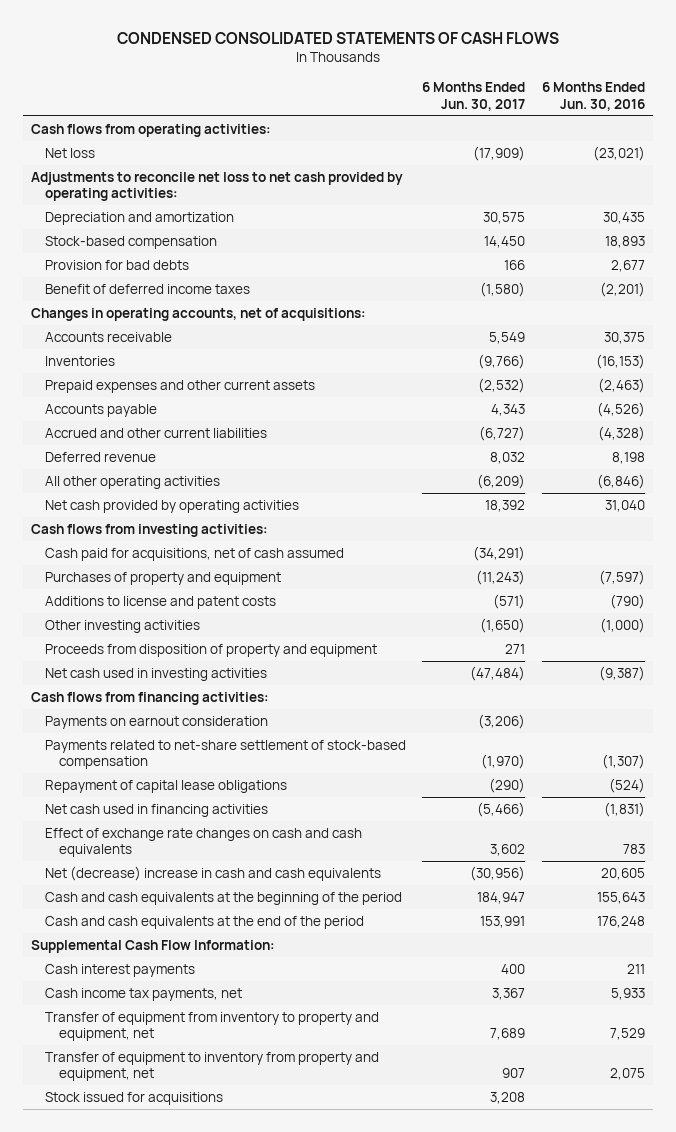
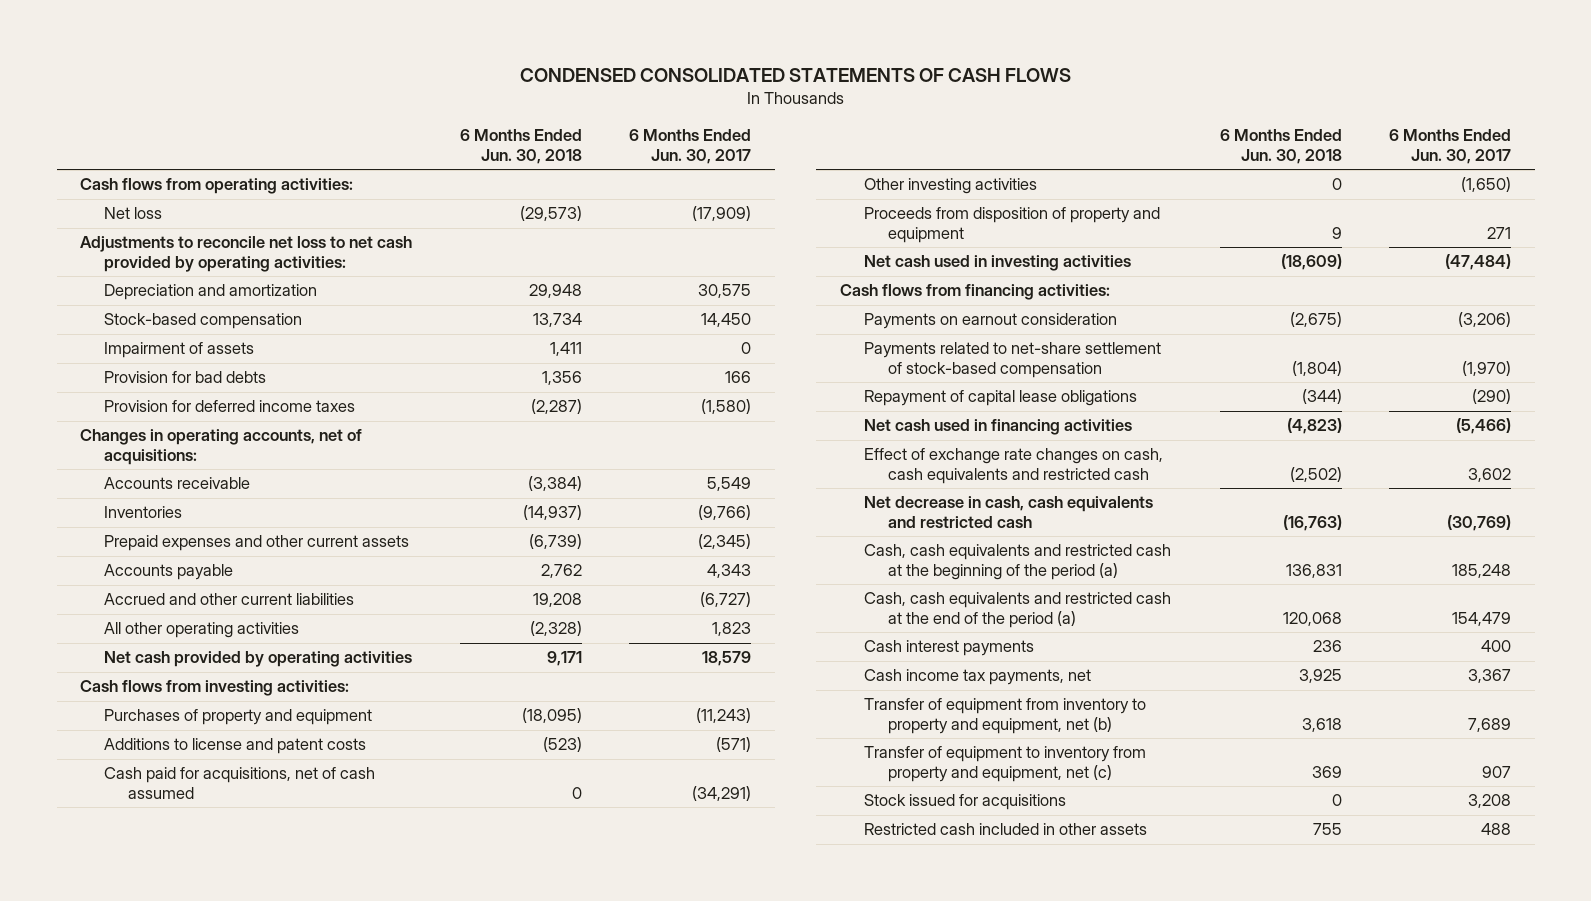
[542,81,646,111] 6 Months Ended Jun. 30, 2016 -> none
none -> [459,129,582,164] 6 Months Ended Jun. 30, 2018
none -> [104,342,255,359] Impairment of assets
[44,283,250,294] Benefit of deferred income taxes -> [104,400,356,413] Provision for deferred income taxes
[478,377,526,393] (2,532) -> [698,534,752,550] (2,345)
[44,451,156,462] Deferred revenue -> none
[477,473,526,489] (6,209) -> [712,622,752,637] 1,823
[485,499,526,512] 18,392 -> [702,651,752,667] 18,579
[44,547,344,561] Cash paid for acquisitions, net of cash assumed -> [104,767,376,800] Cash paid for acquisitions, net of cash assumed
[30,939,275,953] Supplemental Cash Flow Information: -> none
[44,827,362,858] Effect of exchange rate changes on cash and cash equivalents -> [864,448,1164,485] Effect of exchange rate changes on cash, cash equivalents and restricted cash
[44,865,381,881] Net (decrease) increase in cash and cash equivalents -> [864,496,1154,529] Net decrease in cash, cash equivalents and restricted cash
[470,865,526,881] (30,956) -> [1446,515,1511,532] (30,769)
[44,891,402,905] Cash and cash equivalents at the beginning of the period -> [864,544,1172,581] Cash, cash equivalents and restricted cash at the beginning of the period (a)
[477,891,526,904] 184,947 -> [1451,564,1511,579] 185,248
[44,915,364,929] Cash and cash equivalents at the end of the period -> [864,592,1172,629] Cash, cash equivalents and restricted cash at the end of the period (a)
[480,915,526,928] 153,991 -> [1451,612,1511,627] 154,479
[44,1011,379,1042] Transfer of equipment from inventory to property and equipment, net -> [864,698,1147,735] Transfer of equipment from inventory to property and equipment, net (b)
[44,1051,379,1082] Transfer of equipment to inventory from property and equipment, net -> [864,746,1147,783] Transfer of equipment to inventory from property and equipment, net (c)
none -> [864,823,1148,836] Restricted cash included in other assets

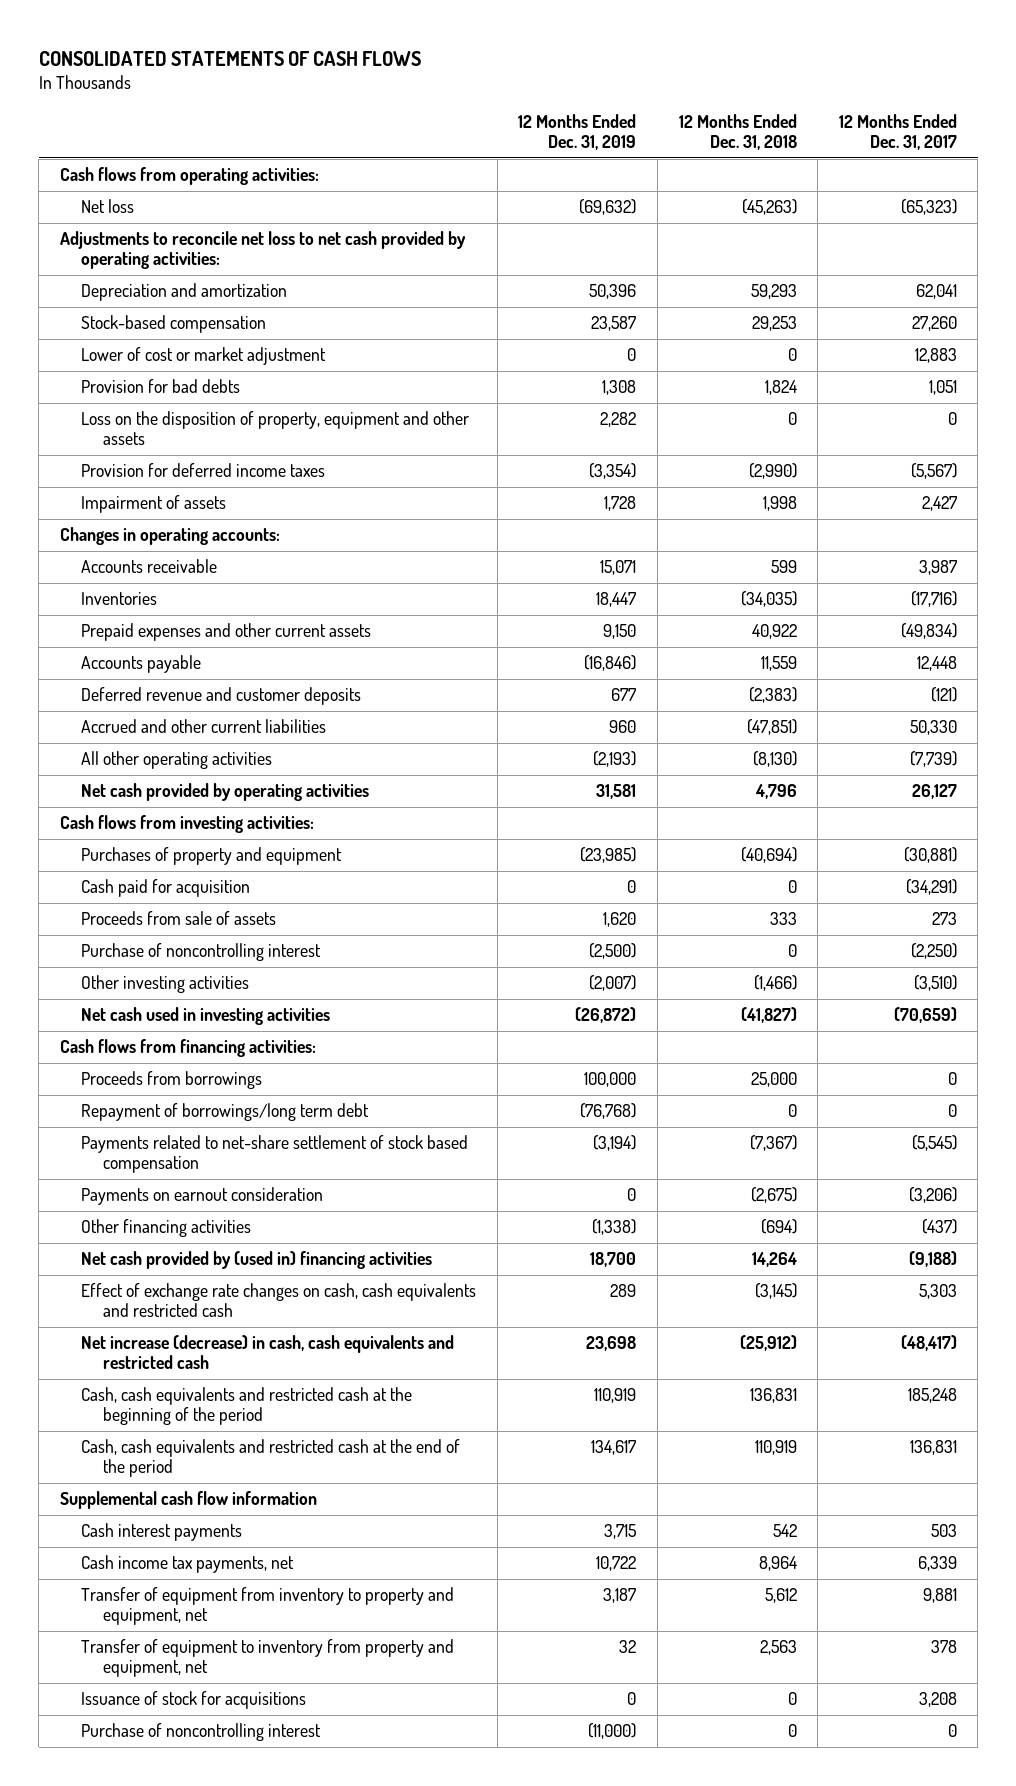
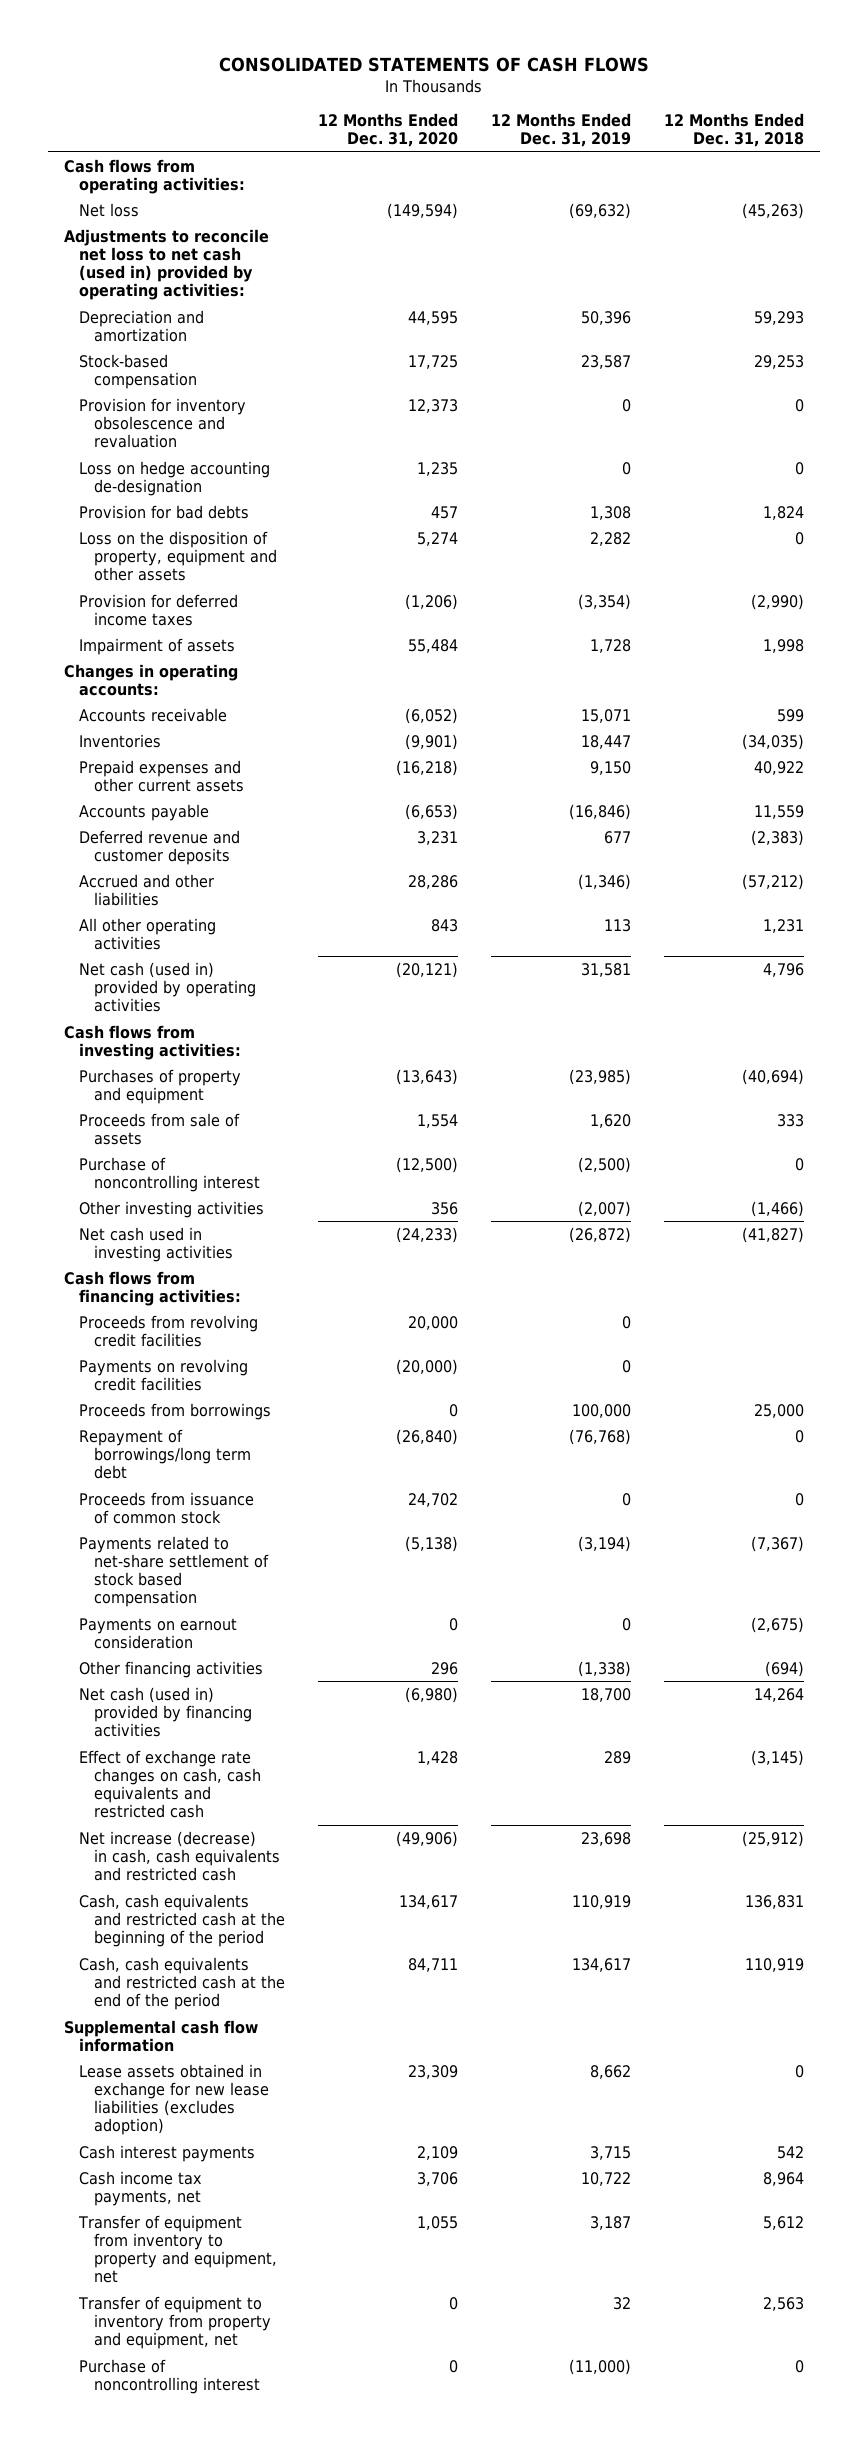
[838,114,957,151] 12 Months Ended Dec. 31, 2017 -> none
none -> [317,113,458,148] 12 Months Ended Dec. 31, 2020
[59,231,466,270] Adjustments to reconcile net loss to net cash provided by operating activities: -> [64,228,270,301] Adjustments to reconcile net loss to net cash (used in) provided by operating activities:
[81,347,327,366] Lower of cost or market adjustment -> [79,397,247,449] Provision for inventory obsolescence and revaluation
none -> [79,460,271,496] Loss on hedge accounting de-designation
[81,719,327,734] Accrued and other current liabilities -> [79,873,215,906] Accrued and other liabilities
[609,720,637,734] 960 -> [577,873,631,890] (1,346)
[746,719,797,736] (47,851) -> [741,873,804,890] (57,212)
[593,751,637,768] (2,193) -> [603,918,631,932] 113
[752,751,797,768] (8,130) -> [762,918,804,933] 1,231
[81,783,370,802] Net cash provided by operating activities -> [79,961,257,1013] Net cash (used in) provided by operating activities
[81,879,251,898] Cash paid for acquisition -> none
none -> [79,1314,259,1347] Proceeds from revolving credit facilities
none -> [79,1358,249,1391] Payments on revolving credit facilities
none -> [79,1491,255,1524] Proceeds from issuance of common stock
[81,1251,433,1270] Net cash provided by (used in) financing activities -> [79,1686,253,1738] Net cash (used in) provided by financing activities
none -> [79,2063,270,2136] Lease assets obtained in exchange for new lease liabilities (excludes adoption)
[81,1691,307,1710] Issuance of stock for acquisitions -> none

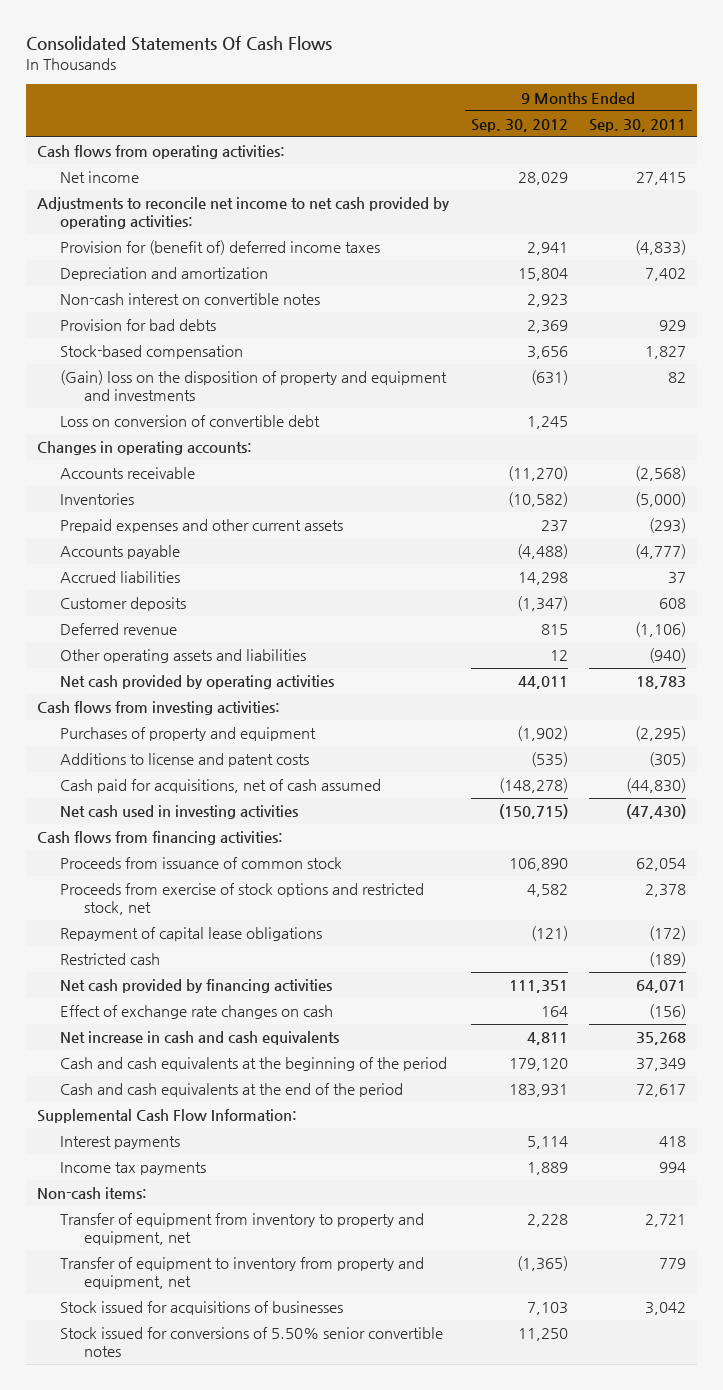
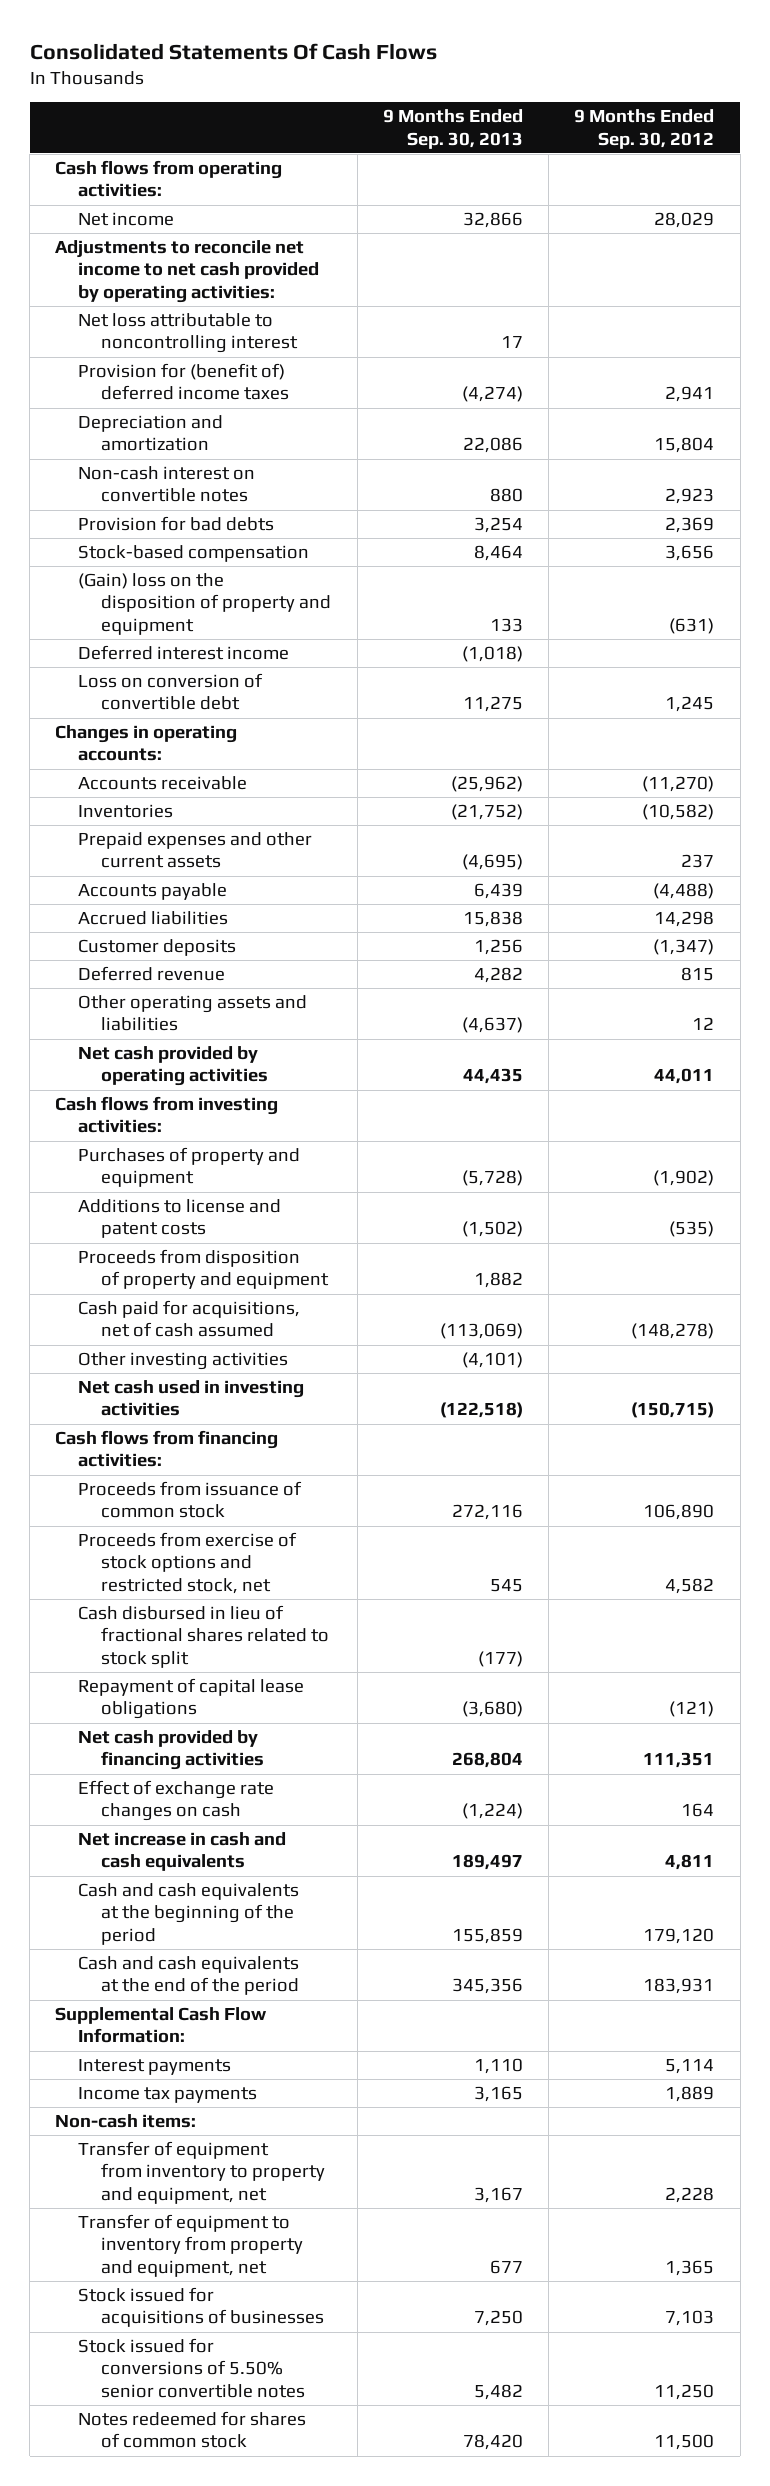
[589,119,687,133] Sep. 30, 2011 -> none
none -> [382,109,523,149] 9 Months Ended Sep. 30, 2013
none -> [78,313,299,354] Net loss attributable to noncontrolling interest
[60,370,448,402] (Gain) loss on the disposition of property and equipment and investments -> [78,573,332,635] (Gain) loss on the disposition of property and equipment
none -> [78,645,290,661] Deferred interest income
none -> [78,1249,330,1290] Proceeds from disposition of property and equipment
none -> [78,1352,289,1371] Other investing activities
none -> [78,1605,330,1668] Cash disbursed in lieu of fractional shares related to stock split
[60,953,161,966] Restricted cash -> none
[516,1256,568,1272] (1,365) -> [665,2259,715,2276] 1,365
none -> [78,2411,307,2449] Notes redeemed for shares of common stock

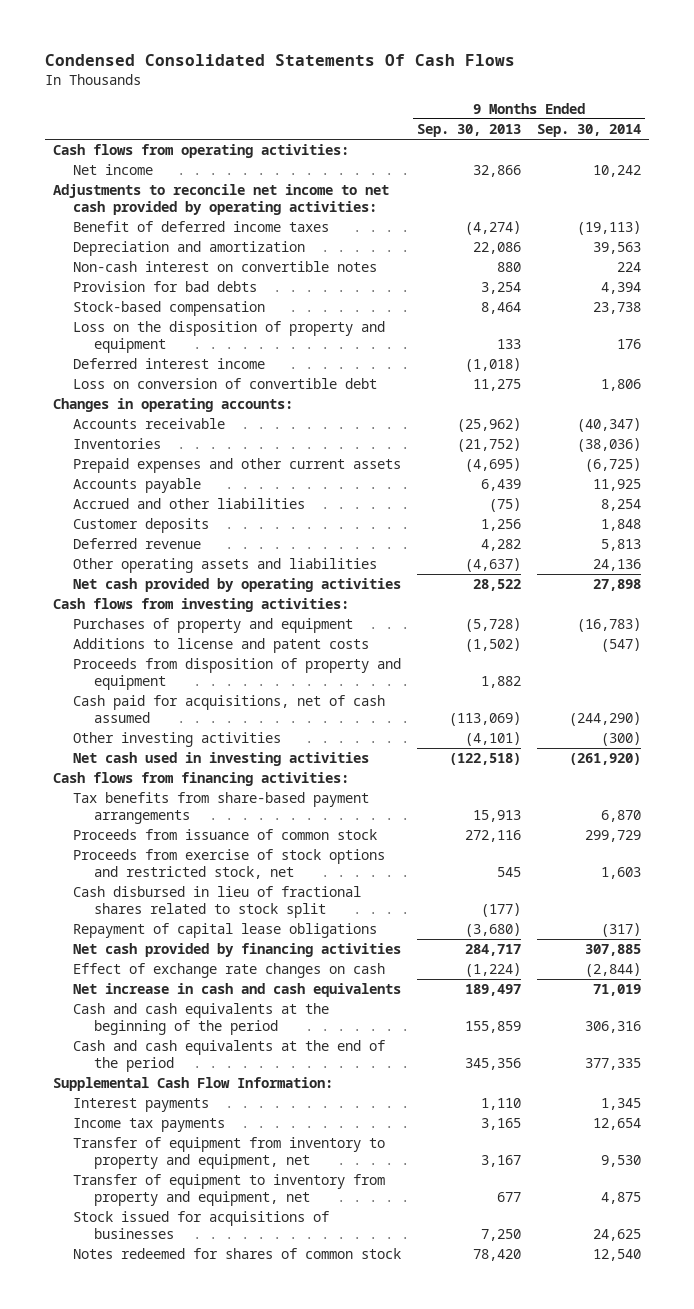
[29,42,437,60] Consolidated Statements Of Cash Flows -> [44,54,515,67] Condensed Consolidated Statements Of Cash Flows
[574,109,715,149] 9 Months Ended Sep. 30, 2012 -> none
none -> [537,123,642,137] Sep. 30, 2014
[78,313,299,354] Net loss attributable to noncontrolling interest -> none
[78,363,290,401] Provision for (benefit of) deferred income taxes -> [73,221,330,233] Benefit of deferred income taxes
[78,573,332,635] (Gain) loss on the disposition of property and equipment -> [73,321,386,353] Loss on the disposition of property and equipment
[78,911,229,926] Accrued liabilities -> [73,498,306,510] Accrued and other liabilities
[462,911,523,928] 15,838 -> [489,498,522,513] (75)
[462,1068,523,1085] 44,435 -> [473,579,522,592] 28,522
none -> [73,792,370,824] Tax benefits from share-based payment arrangements
[451,1752,523,1769] 268,804 -> [465,944,522,957] 284,717
[55,2114,197,2129] Non-cash items: -> none
[78,2338,306,2398] Stock issued for conversions of 5.50% senior convertible notes -> none

